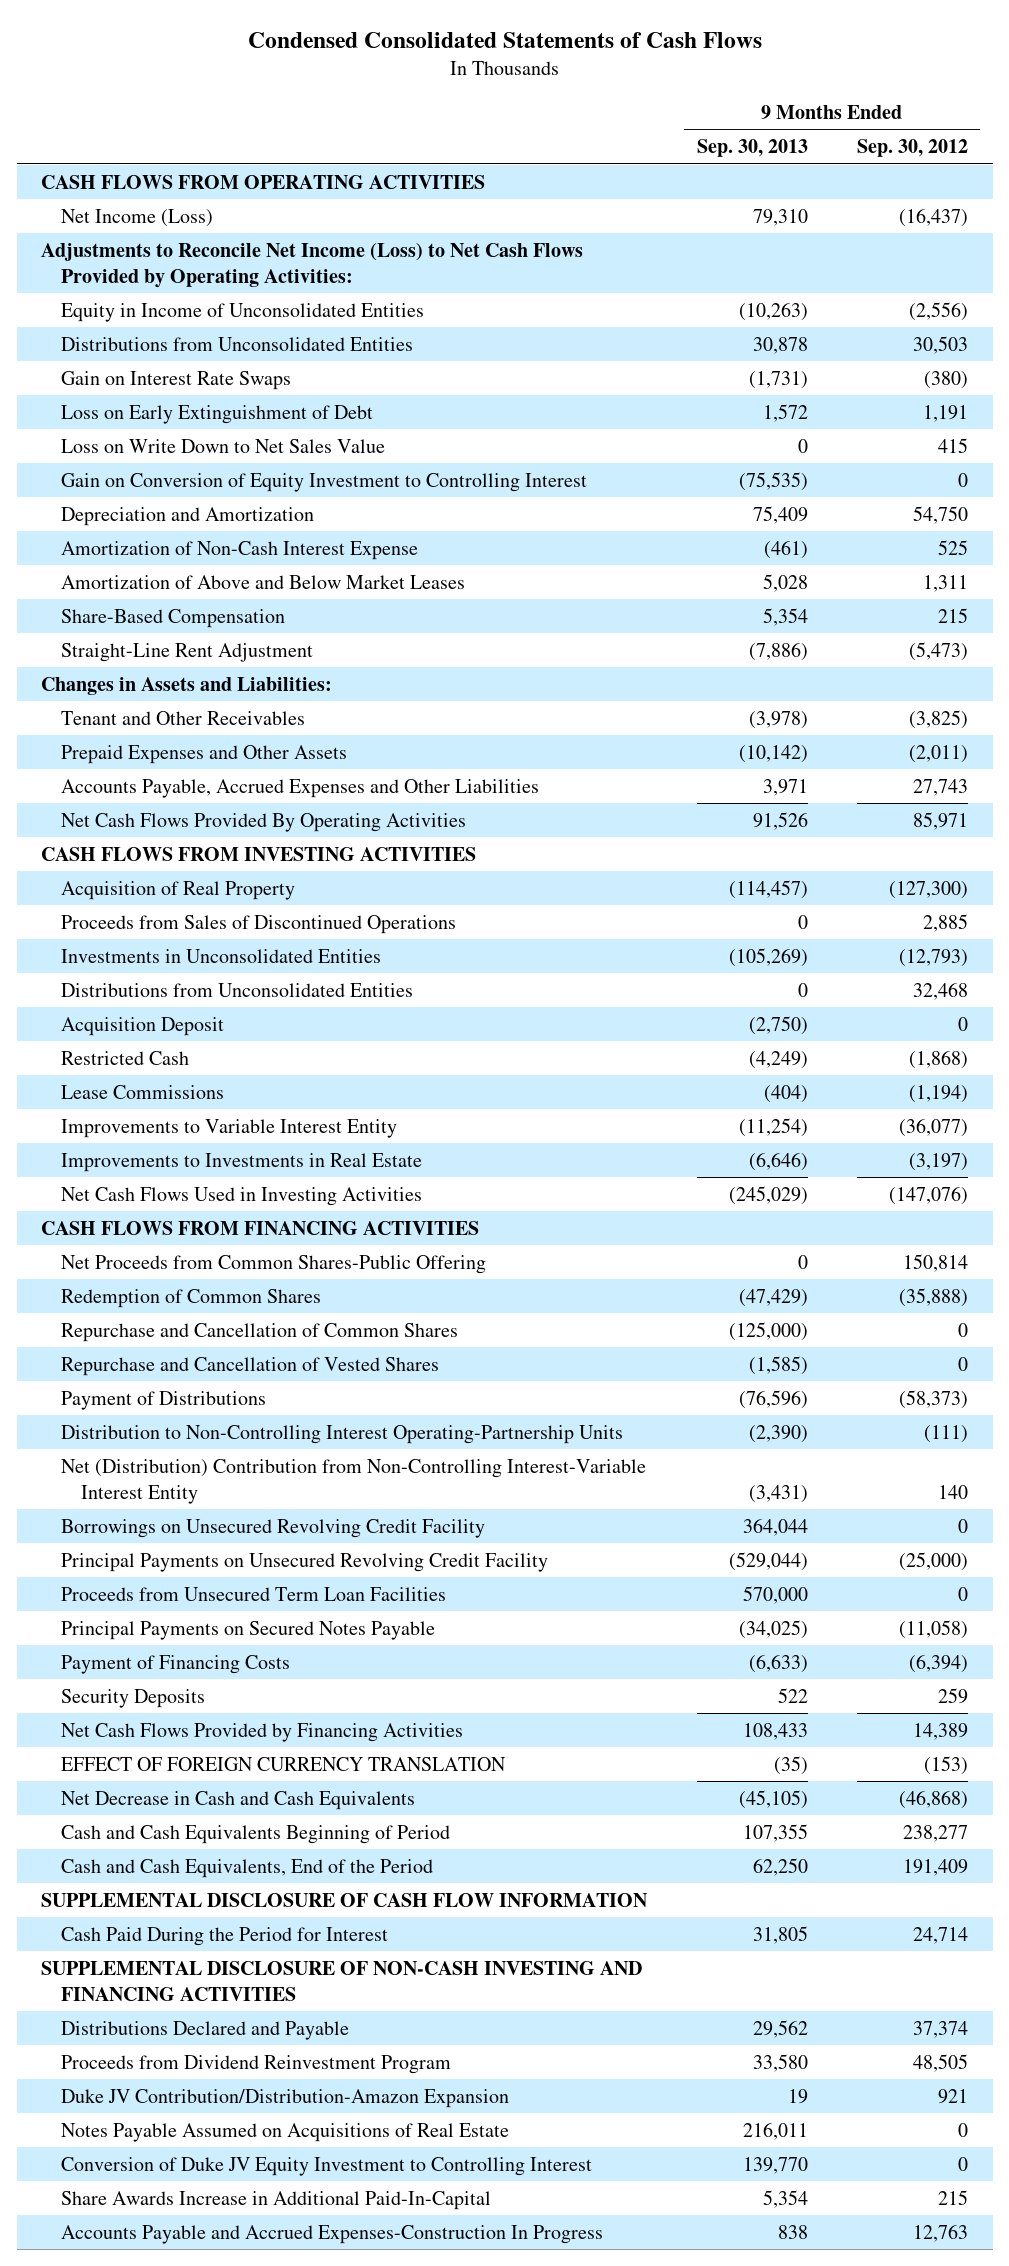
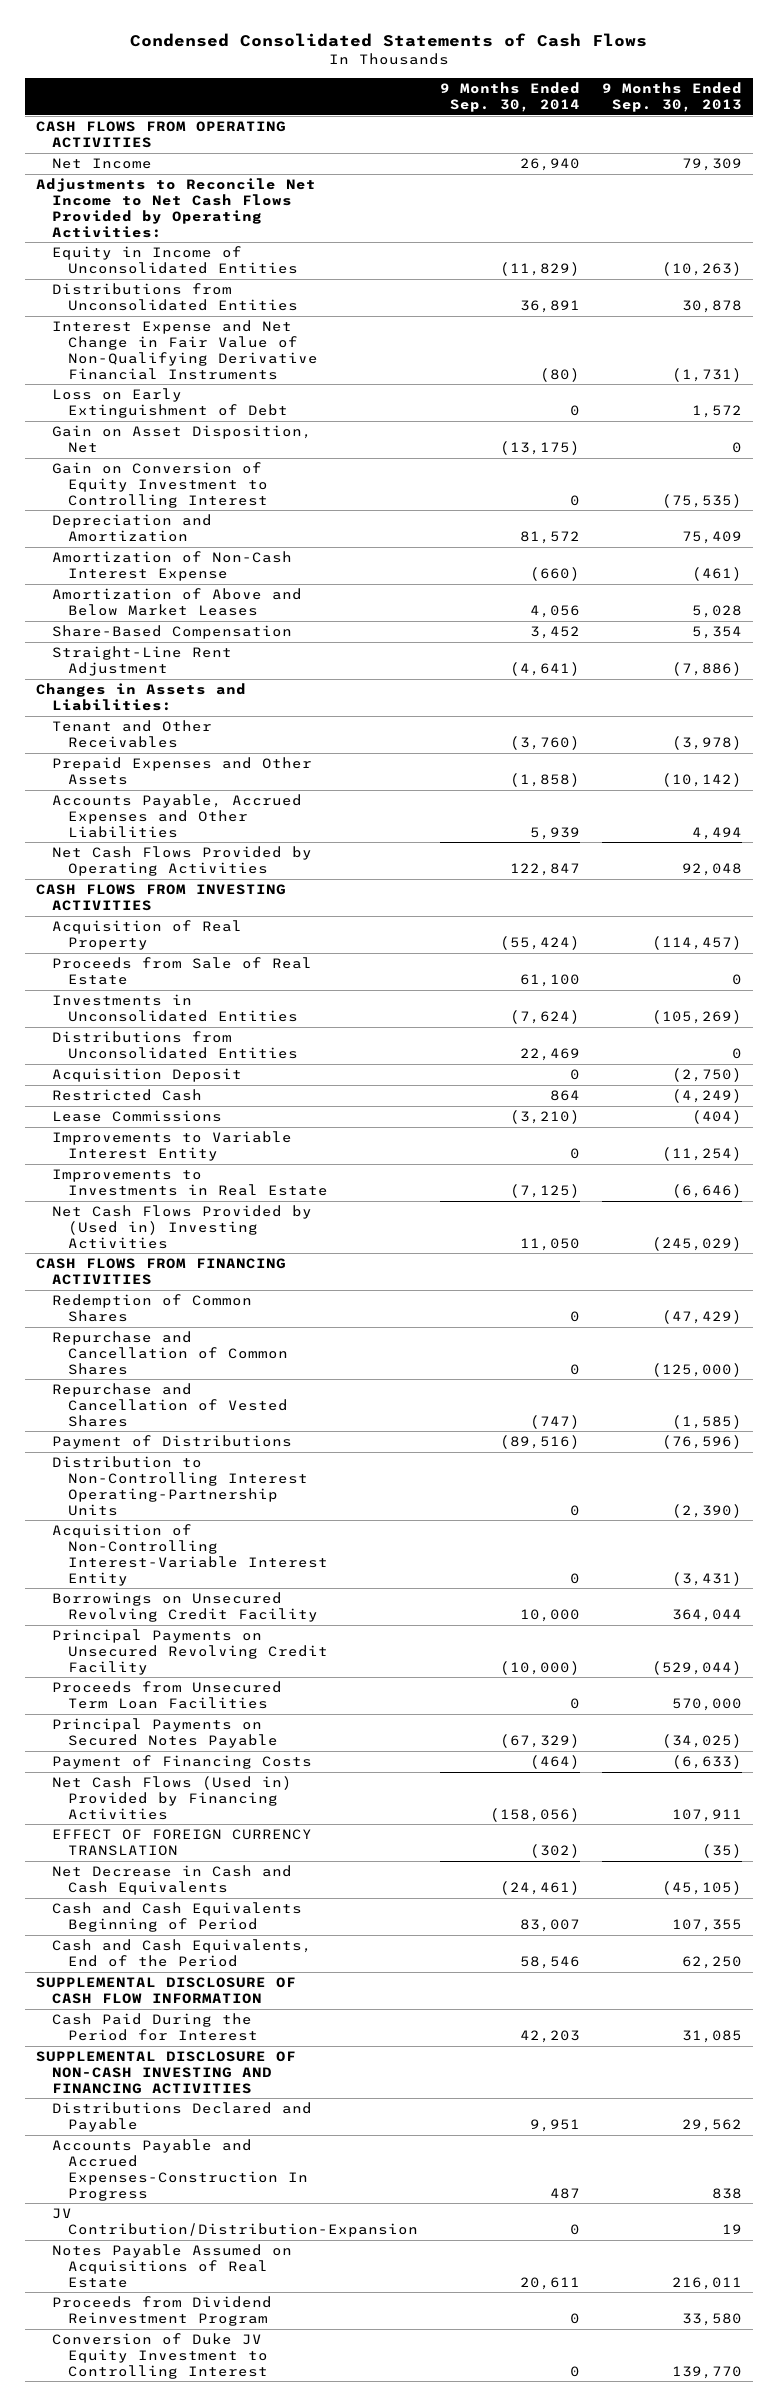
[856,139,968,158] Sep. 30, 2012 -> none
none -> [439,82,580,113] 9 Months Ended Sep. 30, 2014
[60,208,213,227] Net Income (Loss) -> [51,158,152,170] Net Income
[752,208,808,226] 79,310 -> [681,158,742,172] 79,309
[41,242,584,288] Adjustments to Reconcile Net Income (Loss) to Net Cash Flows Provided by Operating Activities: -> [35,178,316,238] Adjustments to Reconcile Net Income to Net Cash Flows Provided by Operating Activities:
[60,370,291,390] Gain on Interest Rate Swaps -> [51,320,318,380] Interest Expense and Net Change in Fair Value of Non-Qualifying Derivative Financial Instruments
[60,438,385,453] Loss on Write Down to Net Sales Value -> [51,425,312,454] Gain on Asset Disposition, Net
[762,778,808,796] 3,971 -> [691,826,742,840] 4,494
[60,812,466,832] Net Cash Flows Provided By Operating Activities -> [51,846,312,877] Net Cash Flows Provided by Operating Activities
[752,811,808,830] 91,526 -> [681,863,742,877] 92,048
[60,914,456,934] Proceeds from Sales of Discontinued Operations -> [51,957,312,986] Proceeds from Sale of Real Estate
[60,1186,422,1206] Net Cash Flows Used in Investing Activities -> [51,1205,312,1249] Net Cash Flows Provided by (Used in) Investing Activities
[60,1254,486,1274] Net Proceeds from Common Shares-Public Offering -> none
[60,1458,646,1504] Net (Distribution) Contribution from Non-Controlling Interest-Variable Interest Entity -> [51,1524,328,1586] Acquisition of Non-Controlling Interest-Variable Interest Entity
[60,1688,205,1708] Security Deposits -> none
[60,1722,463,1742] Net Cash Flows Provided by Financing Activities -> [51,1776,292,1820] Net Cash Flows (Used in) Provided by Financing Activities
[742,1722,808,1740] 108,433 -> [671,1808,742,1822] 107,911
[752,1925,808,1944] 31,805 -> [681,2030,742,2044] 31,085
[60,2224,603,2244] Accounts Payable and Accrued Expenses-Construction In Progress -> [51,2139,308,2201] Accounts Payable and Accrued Expenses-Construction In Progress
[60,2088,509,2108] Duke JV Contribution/Distribution-Amazon Expansion -> [51,2208,418,2238] JV Contribution/Distribution-Expansion
[60,2054,451,2074] Proceeds from Dividend Reinvestment Program -> [51,2296,272,2327] Proceeds from Dividend Reinvestment Program
[60,2190,491,2210] Share Awards Increase in Additional Paid-In-Capital -> none

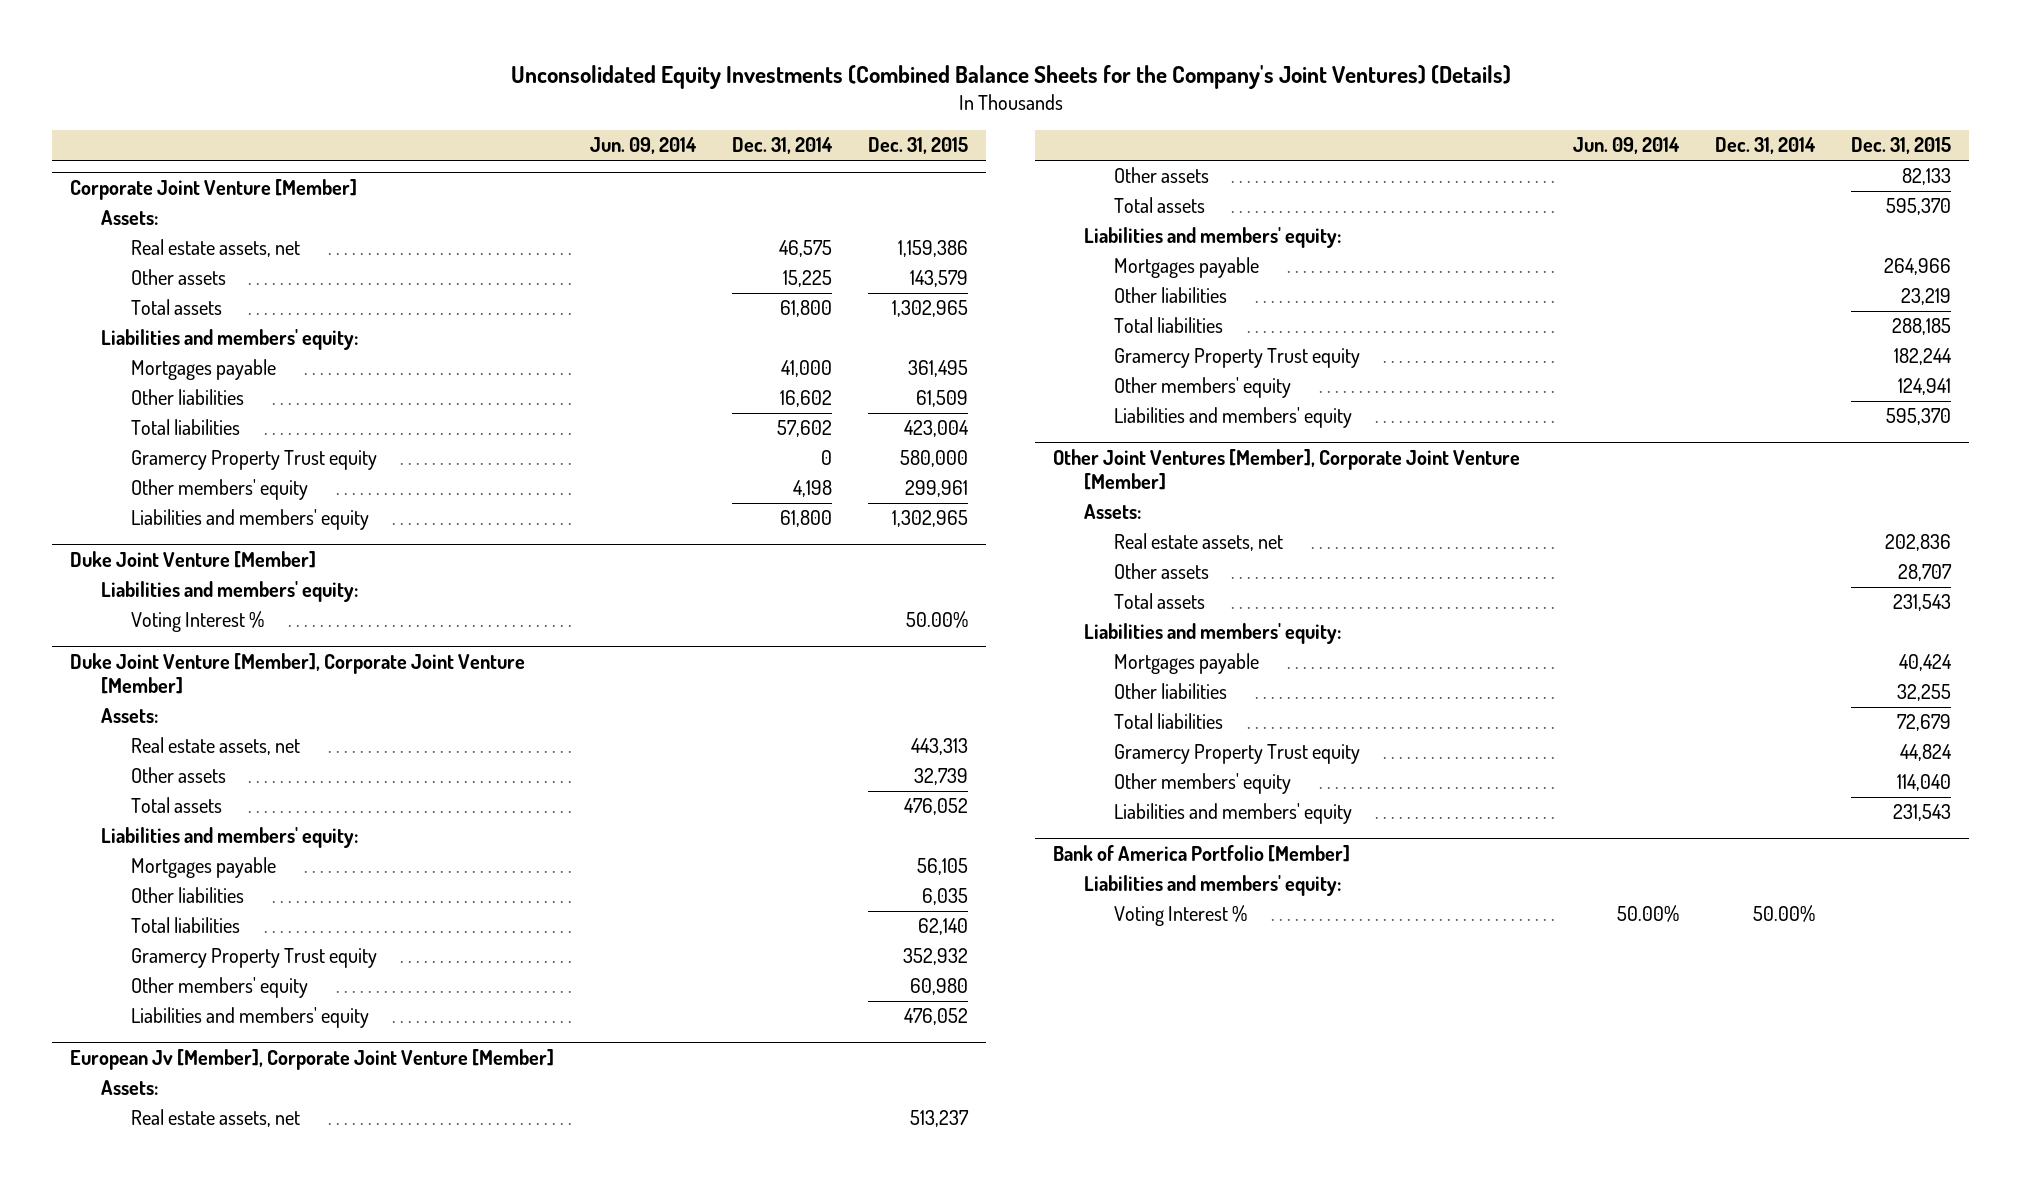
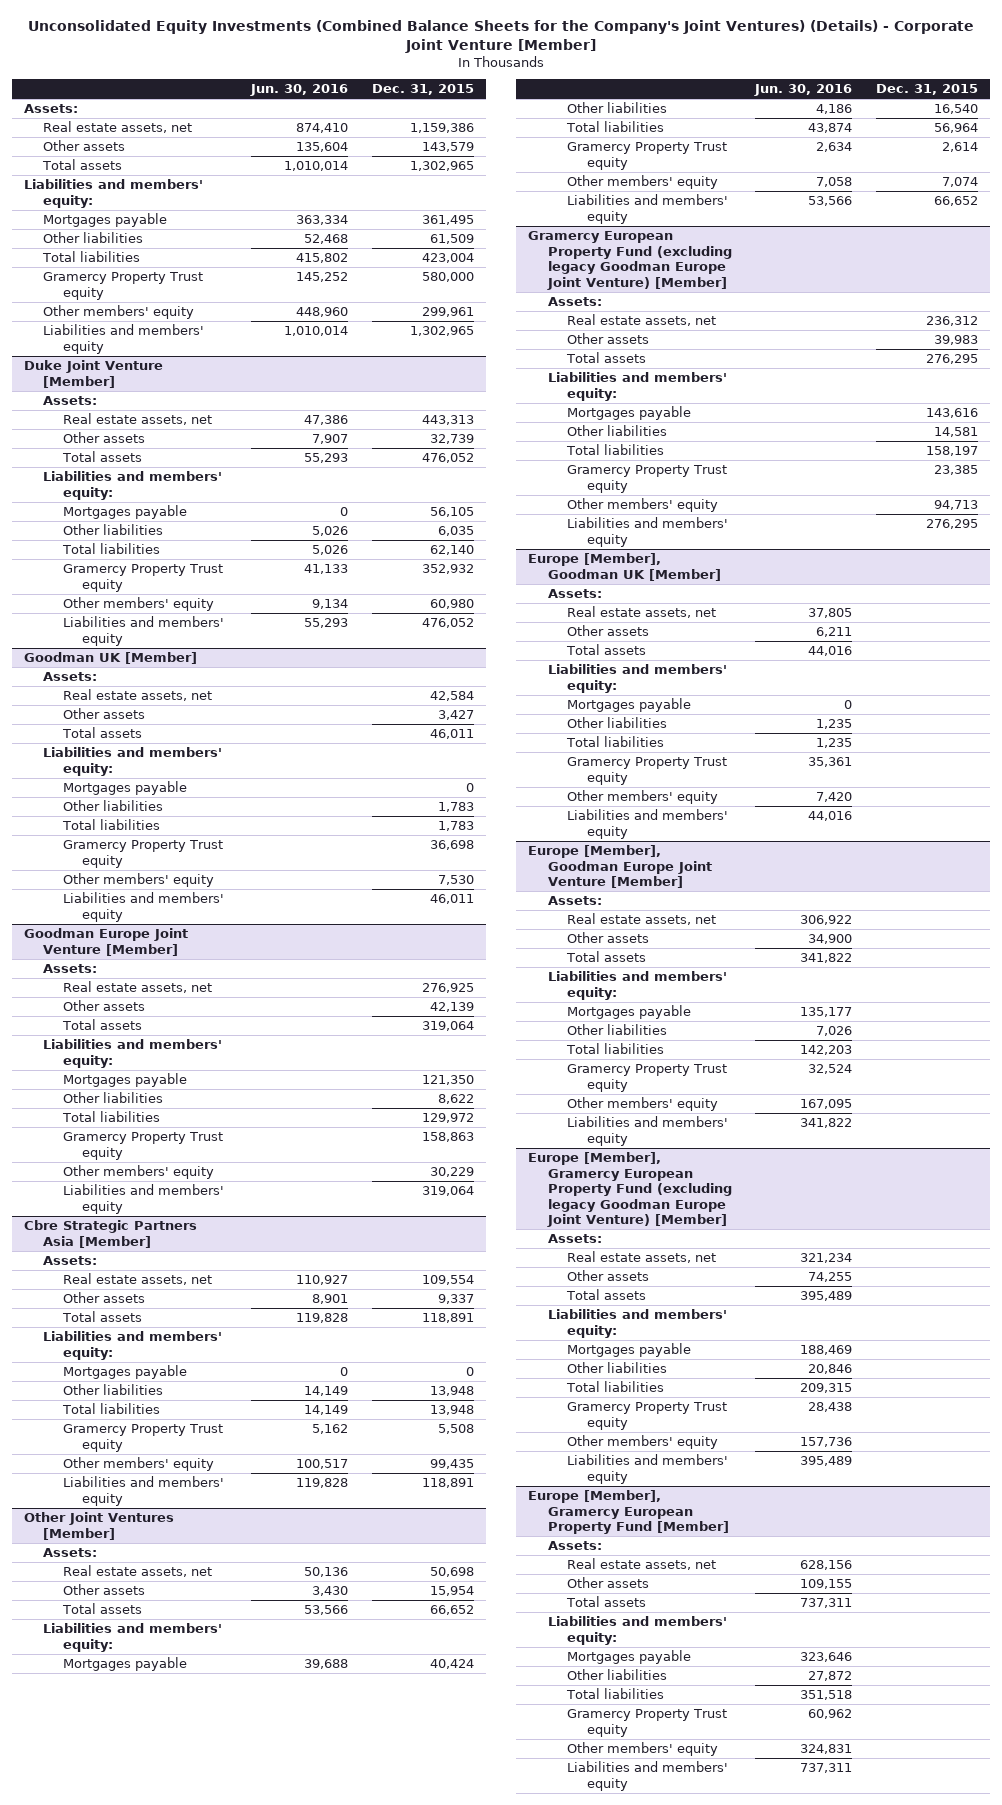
[510,65,1511,90] Unconsolidated Equity Investments (Combined Balance Sheets for the Company's Joint Ventures) (Details) -> [27,20,974,54] Unconsolidated Equity Investments (Combined Balance Sheets for the Company's Joint Ventures) (Details) - Corporate Joint Venture [Member]
[590,137,698,155] Jun. 09, 2014 -> none
[731,137,833,155] Dec. 31, 2014 -> none
none -> [250,83,349,96] Jun. 30, 2016
[70,179,358,201] Corporate Joint Venture [Member] -> none
[100,581,358,603] Liabilities and members' equity: -> none
[130,611,264,633] Voting Interest % -> none
[70,653,526,694] Duke Joint Venture [Member], Corporate Joint Venture [Member] -> none
[70,1049,555,1071] European Jv [Member], Corporate Joint Venture [Member] -> none
none -> [23,651,197,664] Goodman UK [Member]
[909,1110,969,1128] 513,237 -> [429,690,474,701] 42,584
[1901,168,1951,186] 82,133 -> [437,709,474,720] 3,427
[1885,198,1951,216] 595,370 -> [429,728,474,739] 46,011
[1053,449,1521,490] Other Joint Ventures [Member], Corporate Joint Venture [Member] -> none
[1883,258,1951,276] 264,966 -> [465,782,474,792] 0
[1900,288,1951,306] 23,219 -> [437,801,474,812] 1,783
[1891,318,1951,336] 288,185 -> [437,820,474,831] 1,783
[1893,348,1952,366] 182,244 -> [429,839,474,850] 36,698
[1897,378,1951,396] 124,941 -> [437,874,474,885] 7,530
[1885,408,1951,426] 595,370 -> [429,893,474,904] 46,011
none -> [23,927,188,956] Goodman Europe Joint Venture [Member]
[1884,534,1951,552] 202,836 -> [421,982,474,993] 276,925
[1897,564,1952,582] 28,707 -> [429,1001,474,1012] 42,139
[1892,594,1951,612] 231,543 -> [421,1020,474,1031] 319,064
none -> [62,1072,187,1087] Mortgages payable
none -> [62,1091,163,1103] Other liabilities
none -> [61,1110,160,1122] Total liabilities
none -> [62,1131,223,1160] Gramercy Property Trust equity
none -> [62,1164,214,1179] Other members' equity
none -> [62,1183,224,1214] Liabilities and members' equity
none -> [23,1219,197,1248] Cbre Strategic Partners Asia [Member]
none -> [43,1255,98,1265] Assets:
none -> [62,1272,212,1285] Real estate assets, net
none -> [62,1291,145,1303] Other assets
none -> [61,1310,142,1322] Total assets
none -> [43,1330,223,1360] Liabilities and members' equity:
none -> [62,1364,187,1379] Mortgages payable
none -> [62,1383,163,1395] Other liabilities
none -> [61,1402,160,1414] Total liabilities
none -> [62,1423,223,1452] Gramercy Property Trust equity
none -> [62,1456,214,1471] Other members' equity
none -> [62,1475,224,1506] Liabilities and members' equity
none -> [23,1511,174,1540] Other Joint Ventures [Member]
none -> [43,1547,98,1557] Assets:
none -> [62,1564,212,1577] Real estate assets, net
none -> [62,1583,145,1595] Other assets
none -> [61,1602,142,1614] Total assets
none -> [43,1622,223,1652] Liabilities and members' equity:
[1053,845,1351,863] Bank of America Portfolio [Member] -> none
[1896,684,1951,702] 32,255 -> [934,103,979,114] 16,540
[1896,714,1951,732] 72,679 -> [934,122,979,133] 56,964
[1899,744,1952,762] 44,824 -> [942,141,979,152] 2,614
[1896,774,1951,792] 114,040 -> [942,176,979,187] 7,074
[1892,804,1951,822] 231,543 -> [934,195,979,206] 66,652
none -> [528,230,732,290] Gramercy European Property Fund (excluding legacy Goodman Europe Joint Venture) [Member]
none -> [547,296,602,306] Assets:
none -> [567,313,717,326] Real estate assets, net
none -> [567,332,650,344] Other assets
none -> [566,351,647,363] Total assets
[1114,905,1248,927] Voting Interest % -> none
none -> [567,405,692,420] Mortgages payable
none -> [567,424,668,436] Other liabilities
none -> [566,443,665,455] Total liabilities
none -> [567,464,728,493] Gramercy Property Trust equity
none -> [567,497,719,512] Other members' equity
none -> [567,516,729,547] Liabilities and members' equity
none -> [528,552,721,581] Europe [Member], Goodman UK [Member]
none -> [547,588,602,598] Assets:
none -> [567,605,717,618] Real estate assets, net
none -> [567,624,650,636] Other assets
none -> [566,643,647,655] Total assets
none -> [547,663,727,693] Liabilities and members' equity:
none -> [567,697,692,712] Mortgages payable
none -> [567,716,668,728] Other liabilities
none -> [566,735,665,747] Total liabilities
none -> [567,756,728,785] Gramercy Property Trust equity
none -> [567,789,719,804] Other members' equity
none -> [567,808,729,839] Liabilities and members' equity
none -> [528,844,712,889] Europe [Member], Goodman Europe Joint Venture [Member]
none -> [547,895,602,905] Assets:
none -> [567,912,717,925] Real estate assets, net
none -> [567,931,650,943] Other assets
none -> [566,950,647,962] Total assets
none -> [547,970,727,1000] Liabilities and members' equity:
none -> [567,1004,692,1019] Mortgages payable
none -> [567,1023,668,1035] Other liabilities
none -> [566,1042,665,1054] Total liabilities
none -> [567,1063,728,1092] Gramercy Property Trust equity
none -> [567,1096,719,1111] Other members' equity
none -> [567,1115,729,1146] Liabilities and members' equity
none -> [528,1151,732,1228] Europe [Member], Gramercy European Property Fund (excluding legacy Goodman Europe Joint Venture) [Member]
none -> [547,1233,602,1243] Assets:
none -> [567,1250,717,1263] Real estate assets, net
none -> [567,1269,650,1281] Other assets
none -> [566,1288,647,1300] Total assets
none -> [547,1308,727,1338] Liabilities and members' equity:
none -> [567,1342,692,1357] Mortgages payable
none -> [567,1361,668,1373] Other liabilities
none -> [566,1380,665,1392] Total liabilities
none -> [567,1401,728,1430] Gramercy Property Trust equity
none -> [567,1434,719,1449] Other members' equity
none -> [567,1453,729,1484] Liabilities and members' equity
none -> [528,1489,729,1535] Europe [Member], Gramercy European Property Fund [Member]
none -> [547,1540,602,1550] Assets:
none -> [567,1557,717,1570] Real estate assets, net
none -> [567,1576,650,1588] Other assets
none -> [566,1595,647,1607] Total assets
none -> [547,1615,727,1645] Liabilities and members' equity:
none -> [567,1649,692,1664] Mortgages payable
none -> [567,1668,668,1680] Other liabilities
none -> [566,1687,665,1699] Total liabilities
none -> [567,1708,728,1737] Gramercy Property Trust equity
none -> [567,1741,719,1756] Other members' equity
none -> [567,1760,729,1791] Liabilities and members' equity

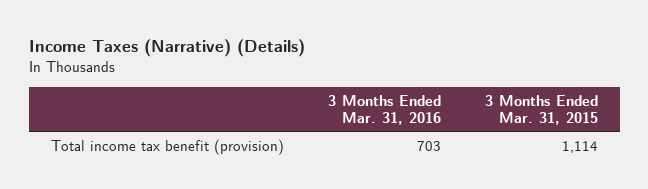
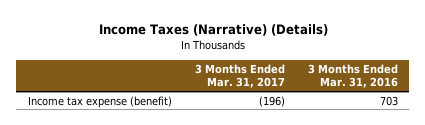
[484,94,598,125] 3 Months Ended Mar. 31, 2015 -> none
none -> [194,63,285,89] 3 Months Ended Mar. 31, 2017
[50,138,284,155] Total income tax benefit (provision) -> [27,95,172,108] Income tax expense (benefit)

